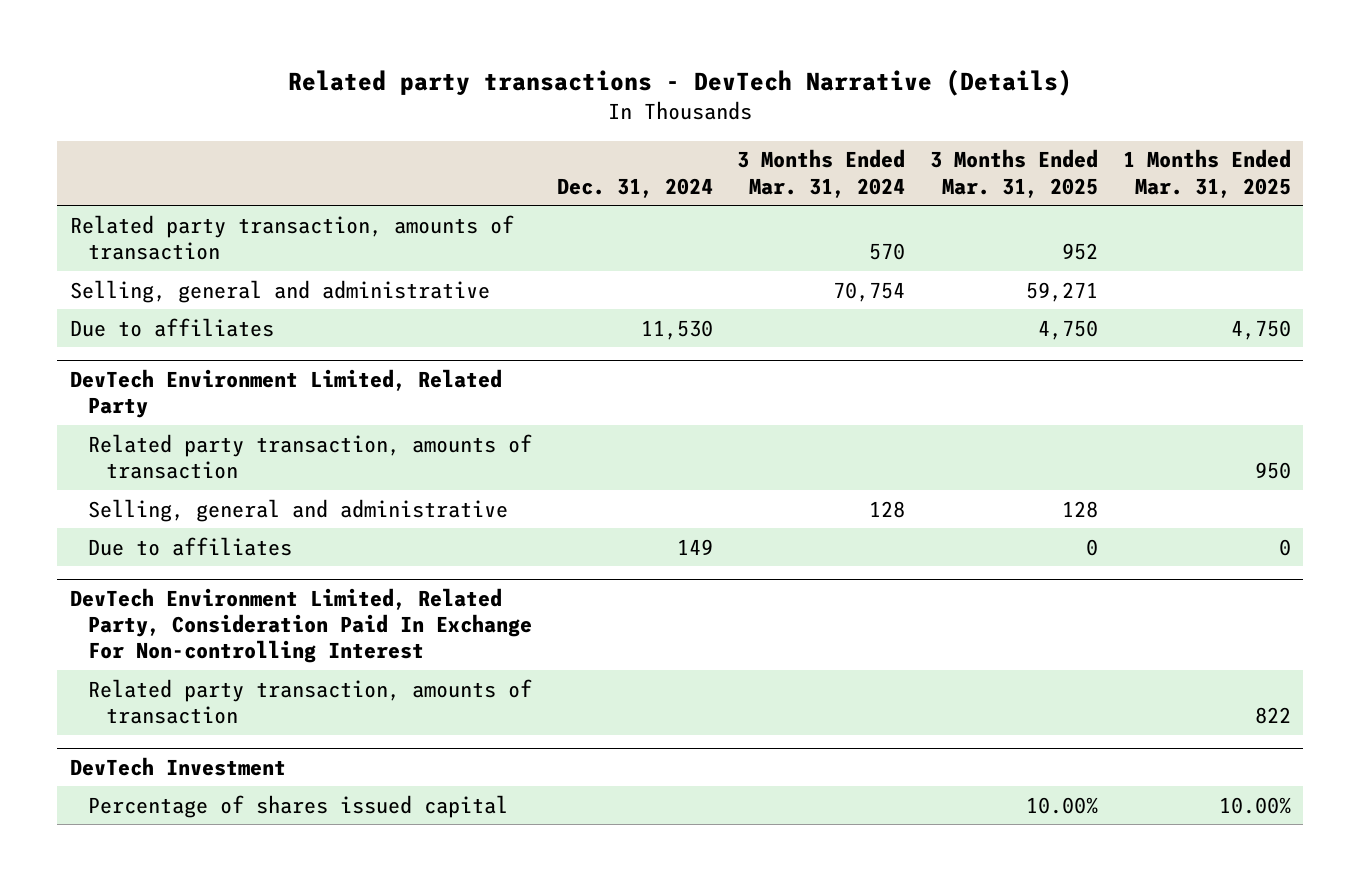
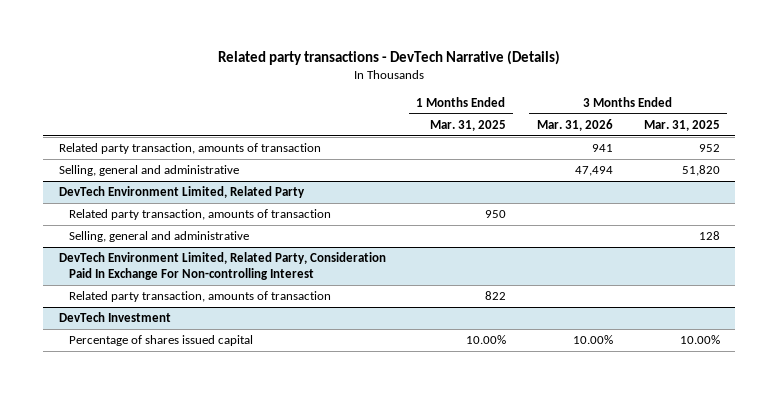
[556,177,713,198] Dec. 31, 2024 -> none
[737,149,906,198] 3 Months Ended Mar. 31, 2024 -> none
none -> [536,118,613,131] Mar. 31, 2026
[69,317,274,337] Due to affiliates -> none
[1025,281,1098,302] 59,271 -> [681,165,720,177] 51,820
[87,536,292,556] Due to affiliates -> none

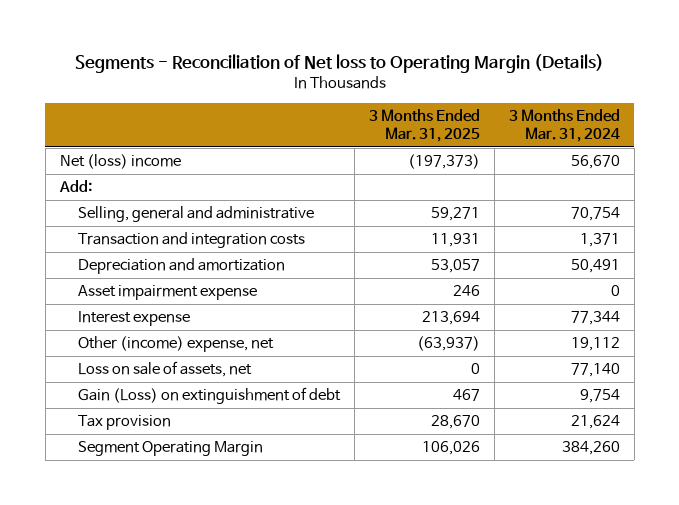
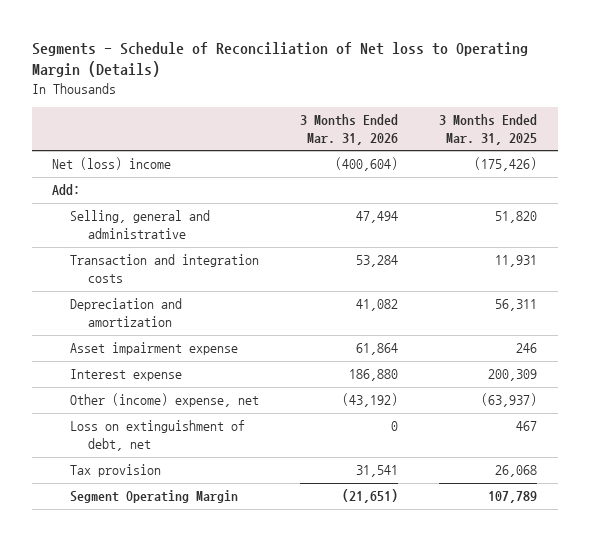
[74,54,604,74] Segments - Reconciliation of Net loss to Operating Margin (Details) -> [31,41,528,78] Segments - Schedule of Reconciliation of Net loss to Operating Margin (Details)
[508,108,620,143] 3 Months Ended Mar. 31, 2024 -> none
none -> [300,114,399,145] 3 Months Ended Mar. 31, 2026
[408,154,481,170] (197,373) -> [474,157,538,172] (175,426)
[431,207,481,222] 59,271 -> [495,211,538,224] 51,820
[431,259,481,274] 53,057 -> [495,299,538,312] 56,311
[422,311,481,326] 213,694 -> [488,369,538,382] 200,309
[78,361,253,378] Loss on sale of assets, net -> none
[78,387,342,405] Gain (Loss) on extinguishment of debt -> [70,420,246,452] Loss on extinguishment of debt, net
[431,415,481,430] 28,670 -> [495,465,538,478] 26,068
[422,441,481,456] 106,026 -> [488,491,538,504] 107,789

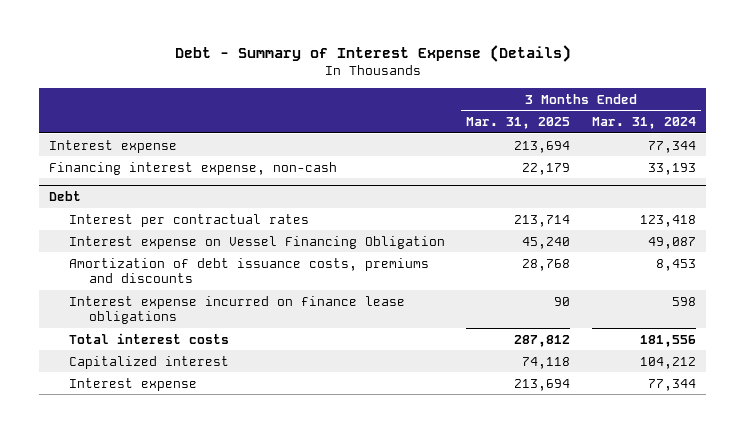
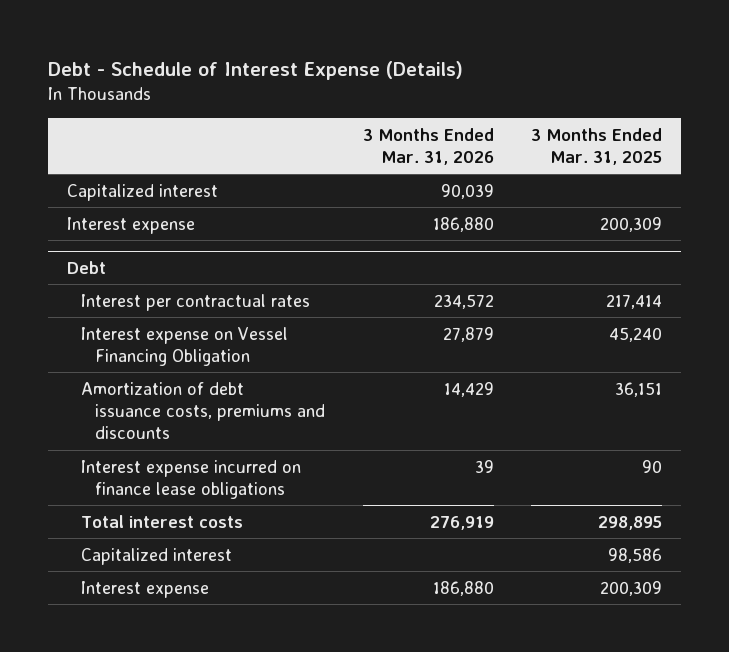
[174,45,571,63] Debt - Summary of Interest Expense (Details) -> [48,60,464,80] Debt - Schedule of Interest Expense (Details)
[591,116,696,129] Mar. 31, 2024 -> none
none -> [362,127,494,166] 3 Months Ended Mar. 31, 2026
[49,161,338,175] Financing interest expense, non-cash -> none
none -> [66,183,218,201] Capitalized interest
[514,140,571,153] 213,694 -> [600,216,663,232] 200,309
[514,214,571,227] 213,714 -> [606,293,663,309] 217,414
[522,258,571,271] 28,768 -> [615,381,663,397] 36,151
[514,334,571,347] 287,812 -> [598,515,663,530] 298,895
[522,356,571,369] 74,118 -> [608,547,663,563] 98,586
[514,378,571,391] 213,694 -> [600,580,663,596] 200,309

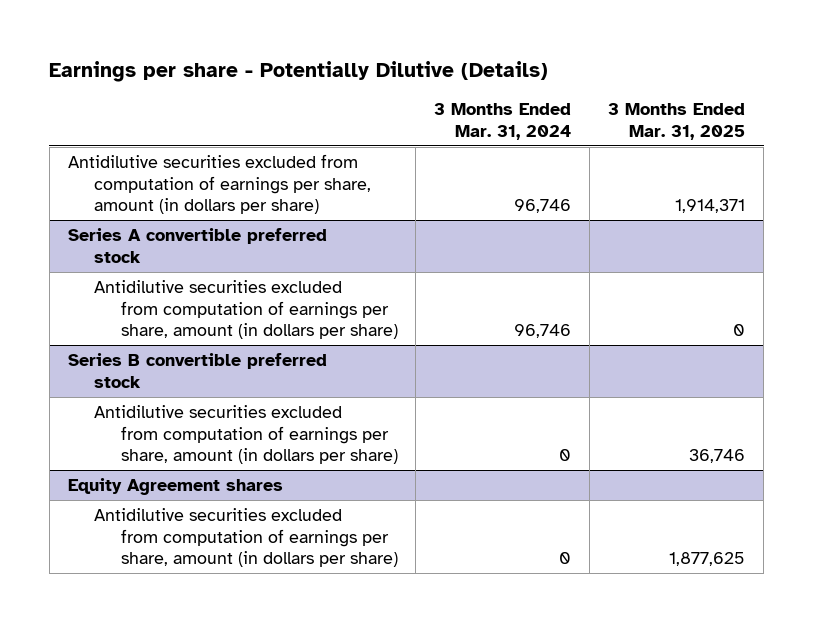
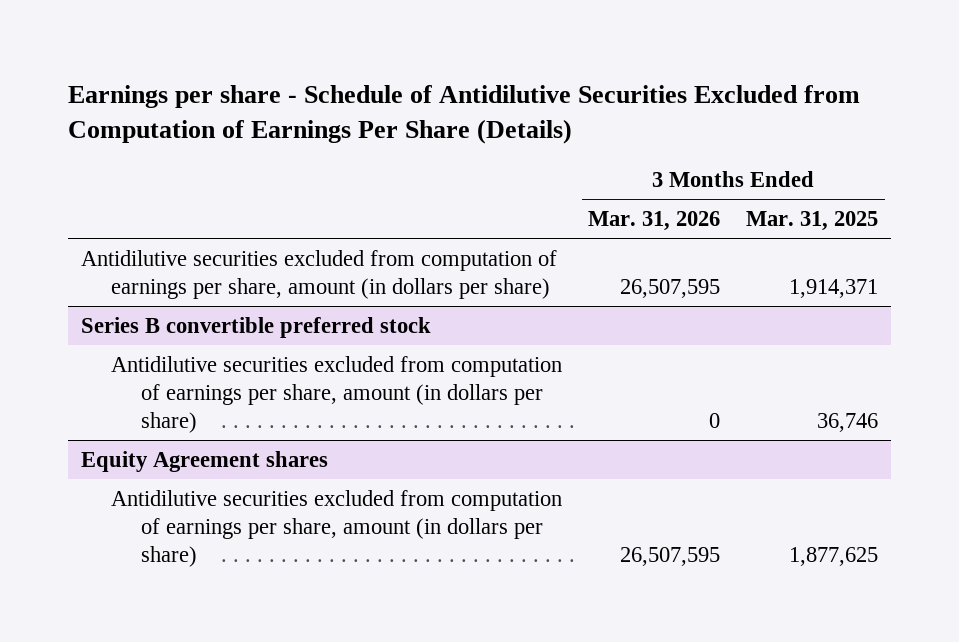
[49,60,549,82] Earnings per share - Potentially Dilutive (Details) -> [67,84,860,144] Earnings per share - Schedule of Antidilutive Securities Excluded from Computation of Earnings Per Share (Details)
[434,103,572,140] 3 Months Ended Mar. 31, 2024 -> none
none -> [588,210,721,231] Mar. 31, 2026
[67,227,327,263] Series A convertible preferred stock -> none
[94,279,398,340] Antidilutive securities excluded from computation of earnings per share, amount (in dollars per share) -> none

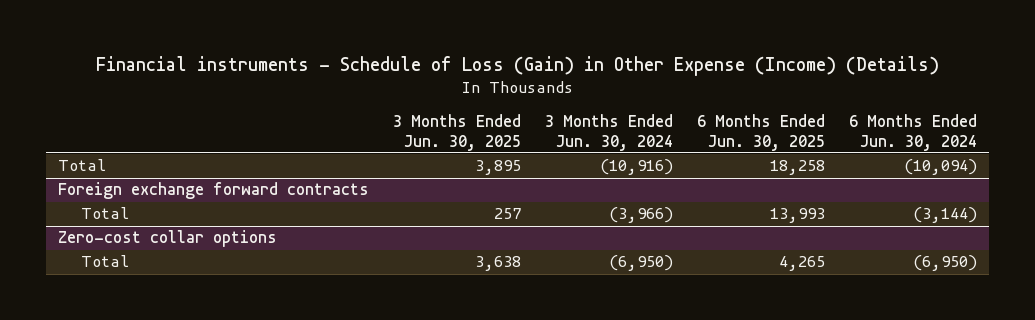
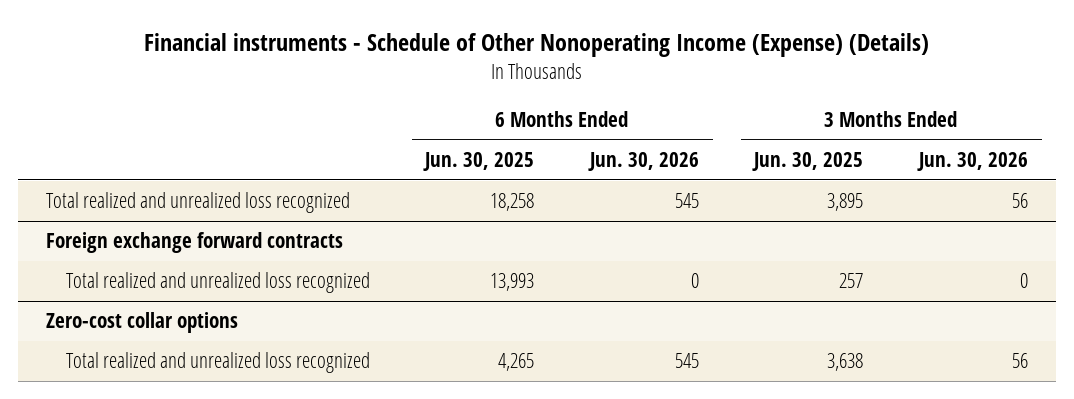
[95,56,939,77] Financial instruments - Schedule of Loss (Gain) in Other Expense (Income) (Details) -> [143,32,929,57] Financial instruments - Schedule of Other Nonoperating Income (Expense) (Details)
[545,114,674,151] 3 Months Ended Jun. 30, 2024 -> none
[849,114,978,151] 6 Months Ended Jun. 30, 2024 -> none
none -> [587,152,699,172] Jun. 30, 2026
none -> [916,152,1028,172] Jun. 30, 2026
[58,159,107,172] Total -> [45,192,350,214] Total realized and unrealized loss recognized
[81,207,130,220] Total -> [66,272,371,294] Total realized and unrealized loss recognized
[81,255,130,268] Total -> [66,352,371,374] Total realized and unrealized loss recognized

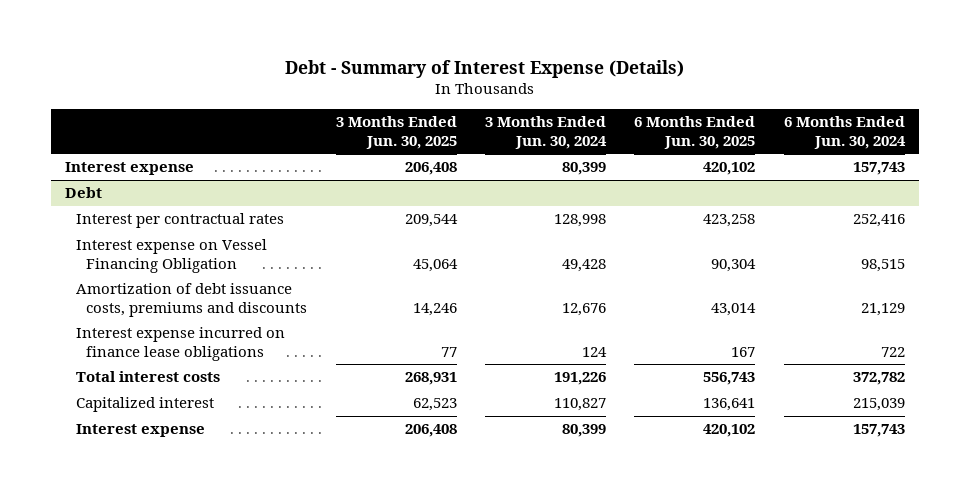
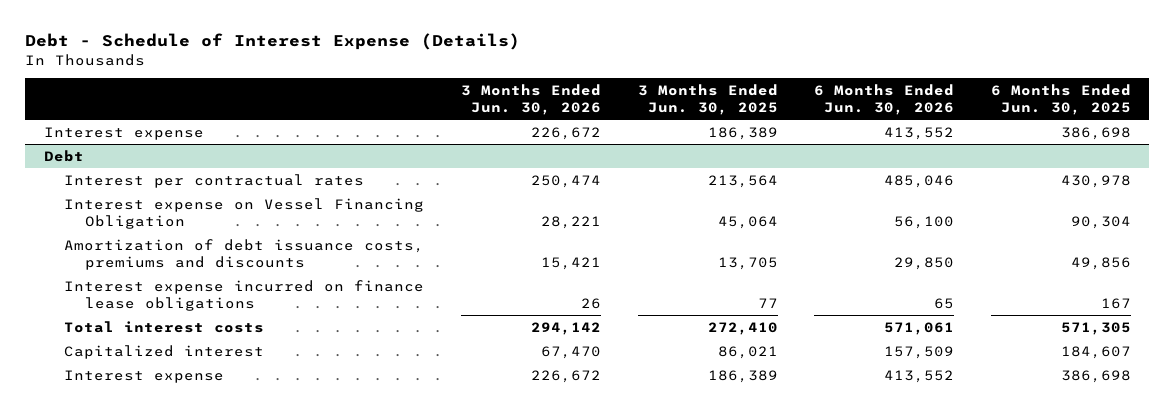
[284,59,684,78] Debt - Summary of Interest Expense (Details) -> [25,33,521,51] Debt - Schedule of Interest Expense (Details)
[484,116,607,150] 3 Months Ended Jun. 30, 2024 -> none
[783,116,906,150] 6 Months Ended Jun. 30, 2024 -> none
none -> [460,83,601,115] 3 Months Ended Jun. 30, 2026
none -> [814,83,955,115] 6 Months Ended Jun. 30, 2026
[404,162,457,176] 206,408 -> [707,126,778,140] 186,389
[703,162,756,176] 420,102 -> [1060,126,1131,140] 386,698
[404,214,458,228] 209,544 -> [707,174,778,188] 213,564
[703,214,756,228] 423,258 -> [1060,174,1131,188] 430,978
[412,302,457,316] 14,246 -> [717,256,778,270] 13,705
[711,302,757,316] 43,014 -> [1070,256,1131,270] 49,856
[404,372,457,386] 268,931 -> [707,321,778,335] 272,410
[703,372,756,386] 556,743 -> [1060,321,1131,335] 571,305
[412,398,457,412] 62,523 -> [717,345,778,359] 86,021
[703,398,756,412] 136,641 -> [1060,345,1131,359] 184,607
[404,424,457,438] 206,408 -> [707,369,778,383] 186,389
[703,424,756,438] 420,102 -> [1060,369,1131,383] 386,698

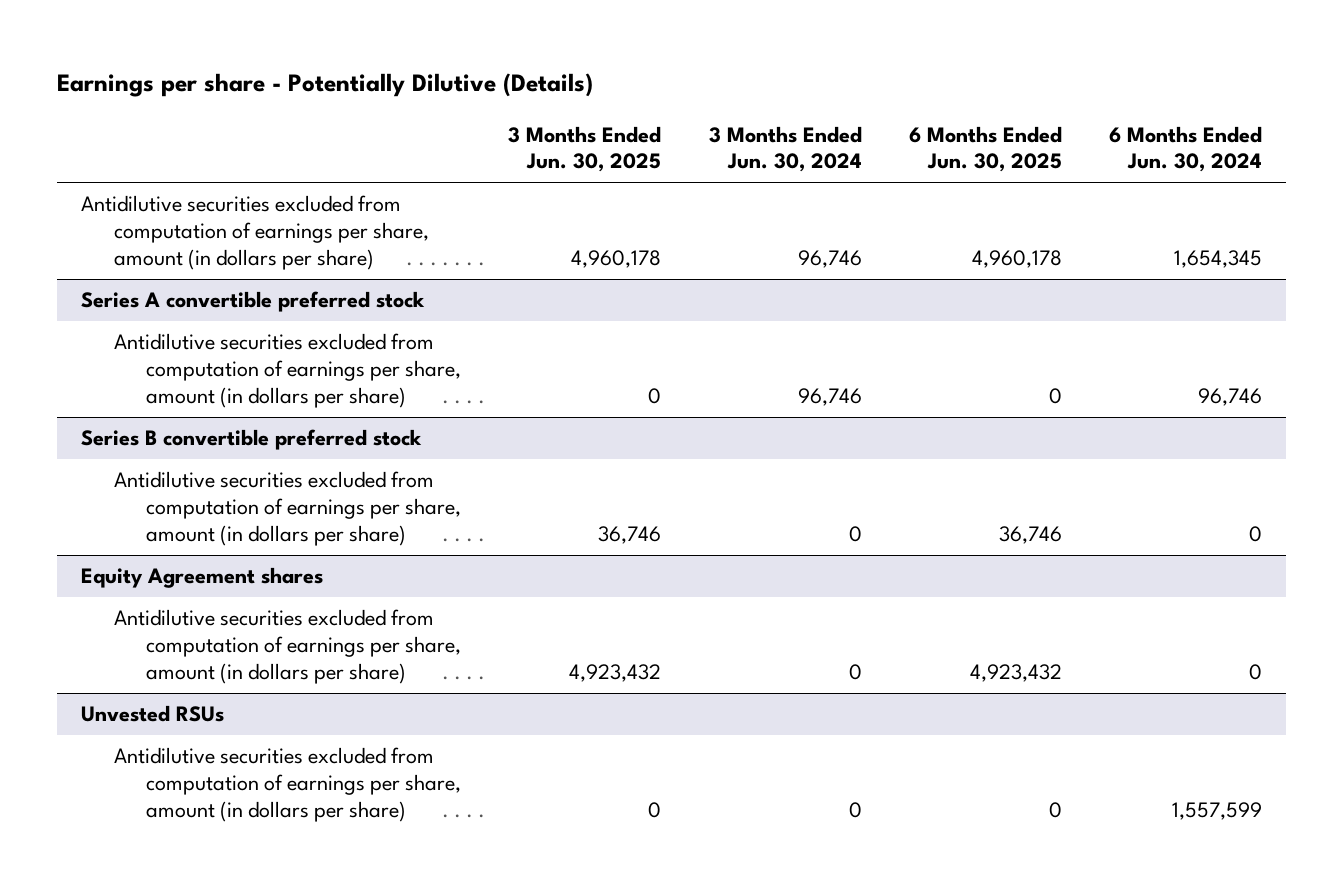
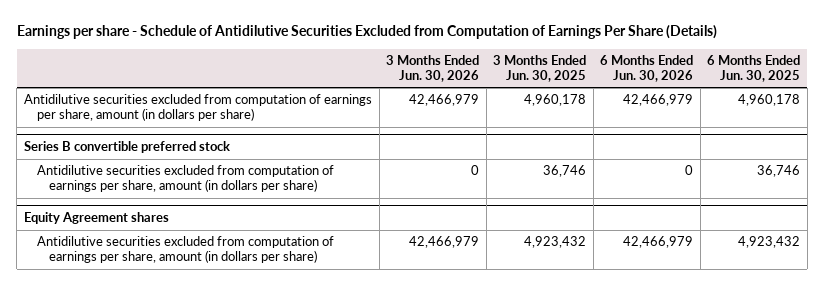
[57,73,594,98] Earnings per share - Potentially Dilutive (Details) -> [16,25,717,40] Earnings per share - Schedule of Antidilutive Securities Excluded from Computation of Earnings Per Share (Details)
[708,125,862,173] 3 Months Ended Jun. 30, 2024 -> none
[1109,125,1263,173] 6 Months Ended Jun. 30, 2024 -> none
none -> [386,54,480,82] 3 Months Ended Jun. 30, 2026
none -> [600,54,694,82] 6 Months Ended Jun. 30, 2026
[81,291,426,313] Series A convertible preferred stock -> none
[113,333,462,408] Antidilutive securities excluded from computation of earnings per share, amount (in dollars per share) -> none
[81,705,225,723] Unvested RSUs -> none
[113,747,462,822] Antidilutive securities excluded from computation of earnings per share, amount (in dollars per share) -> none

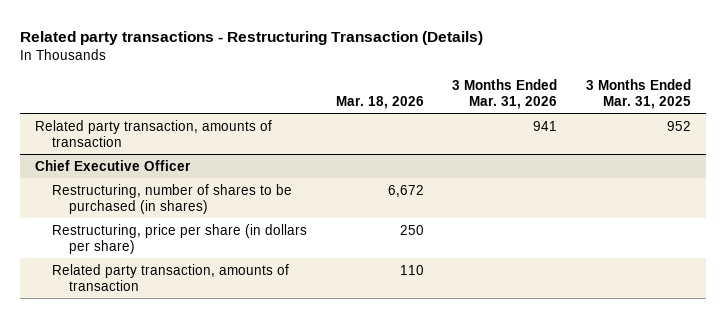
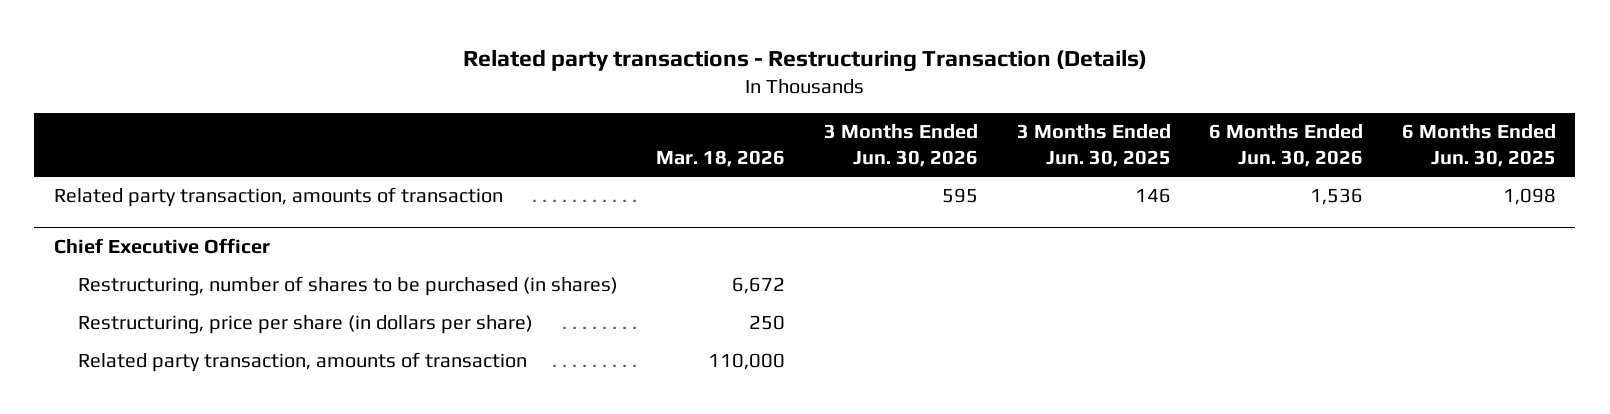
[452,79,558,109] 3 Months Ended Mar. 31, 2026 -> none
[586,79,692,109] 3 Months Ended Mar. 31, 2025 -> none
none -> [824,124,979,167] 3 Months Ended Jun. 30, 2026
none -> [1016,124,1171,167] 3 Months Ended Jun. 30, 2025
none -> [1209,124,1364,167] 6 Months Ended Jun. 30, 2026
none -> [1401,124,1556,167] 6 Months Ended Jun. 30, 2025
[399,264,424,275] 110 -> [708,353,786,371] 110,000

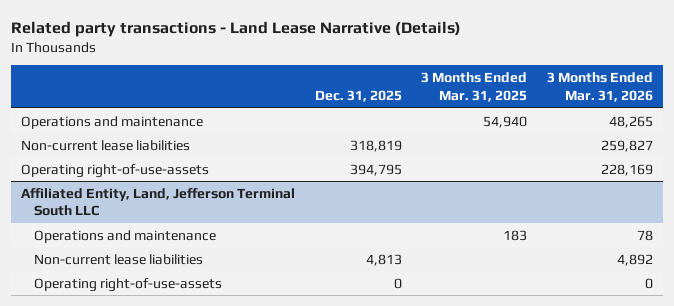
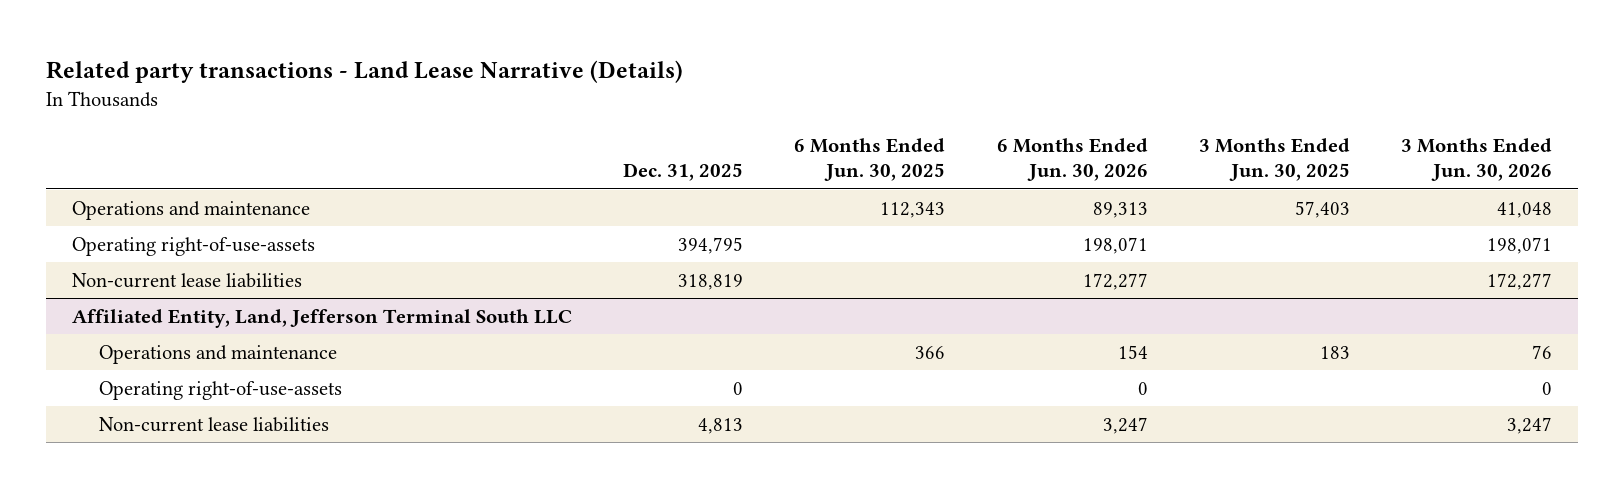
[421,72,528,102] 3 Months Ended Mar. 31, 2025 -> none
[546,72,653,102] 3 Months Ended Mar. 31, 2026 -> none
none -> [794,138,946,182] 6 Months Ended Jun. 30, 2025
none -> [996,138,1148,182] 6 Months Ended Jun. 30, 2026
none -> [1198,138,1350,182] 3 Months Ended Jun. 30, 2025
none -> [1400,138,1552,182] 3 Months Ended Jun. 30, 2026
[21,139,191,151] Non-current lease liabilities -> [71,272,302,288] Non-current lease liabilities
[34,253,204,265] Non-current lease liabilities -> [98,416,329,432] Non-current lease liabilities

